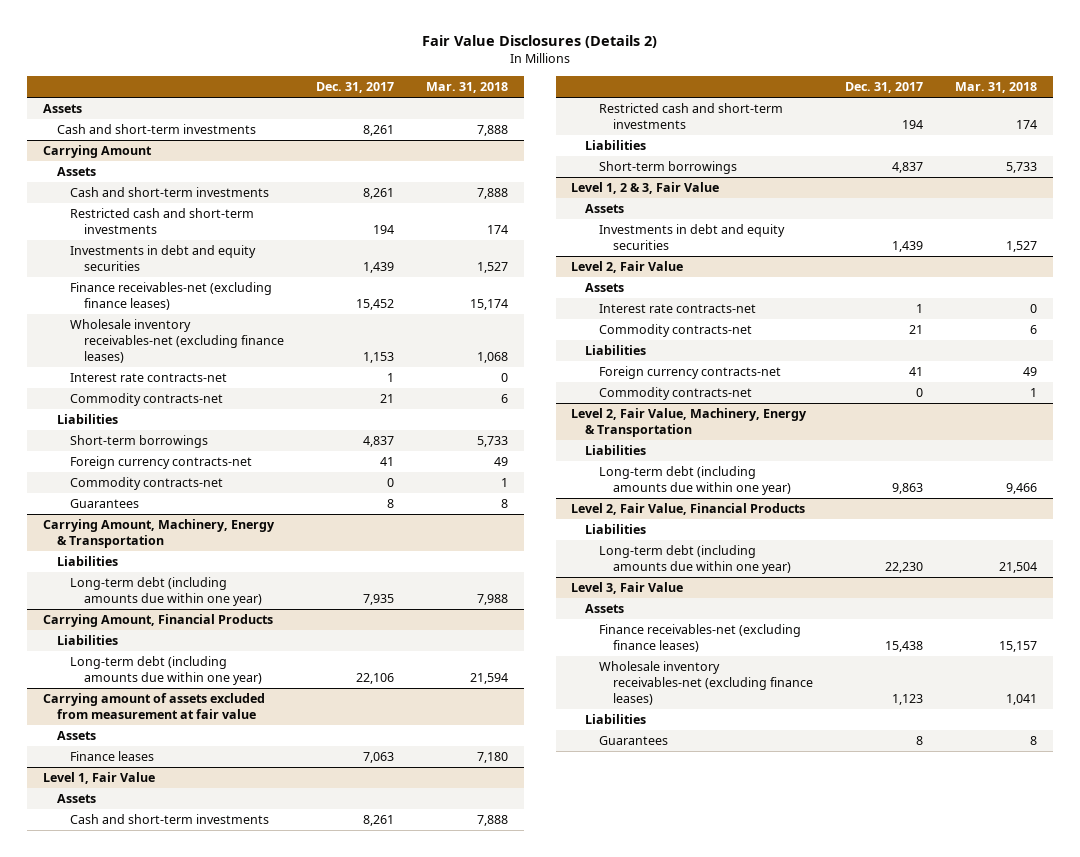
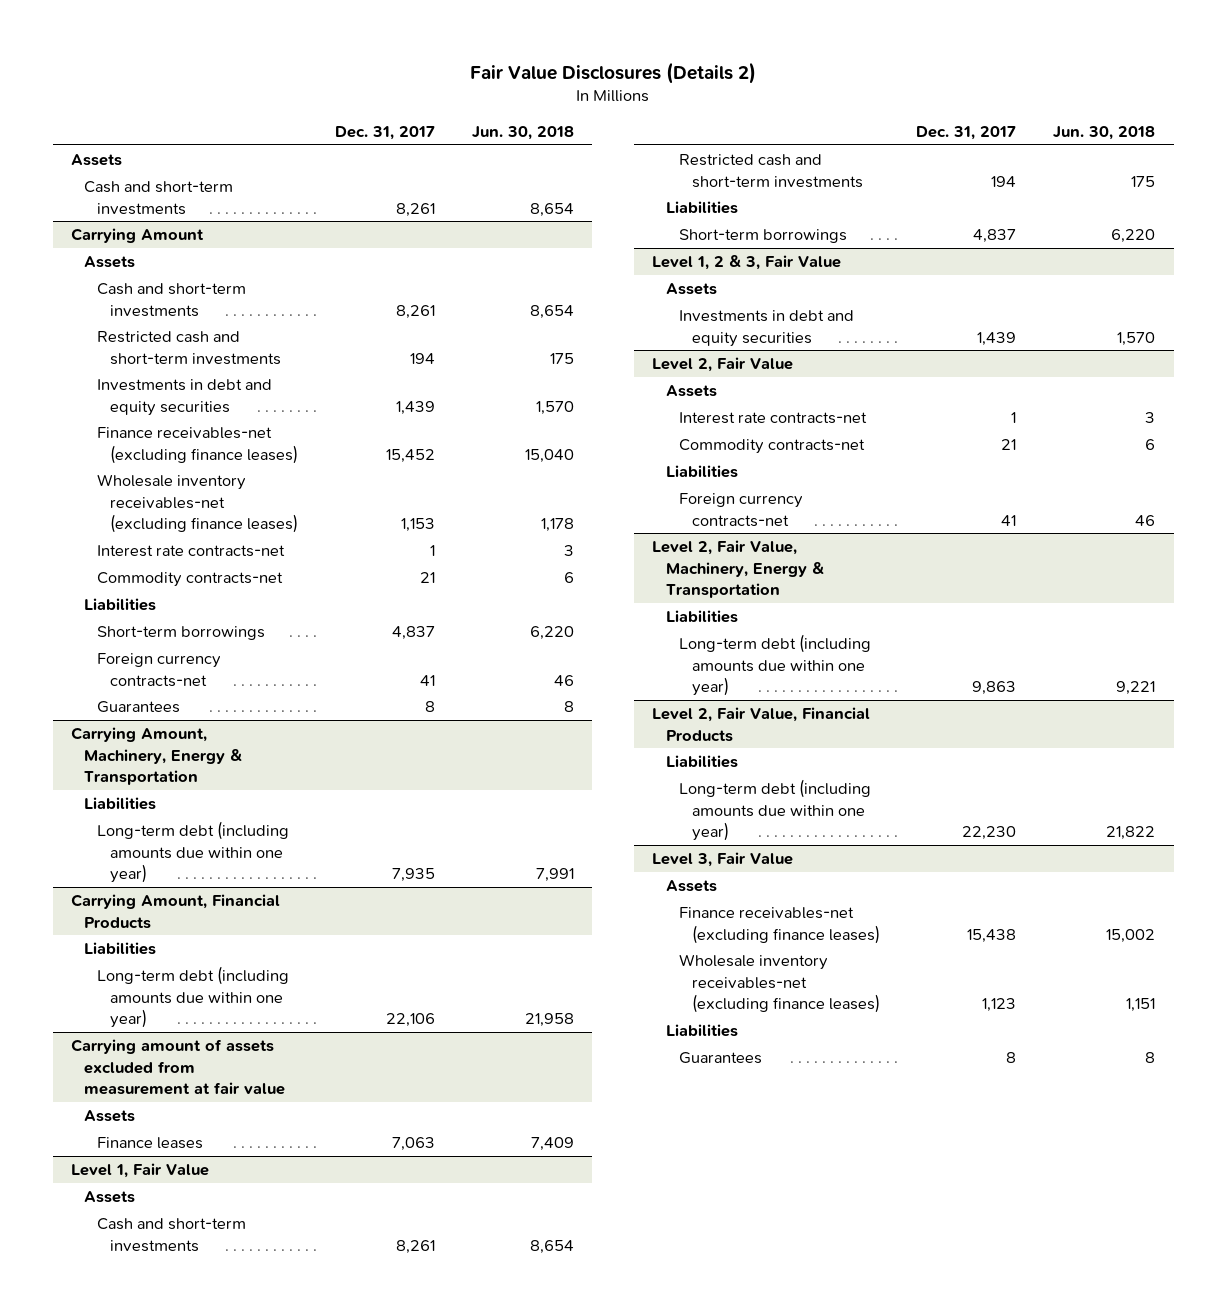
[426,82,509,94] Mar. 31, 2018 -> none
none -> [471,126,574,141] Jun. 30, 2018
[70,477,224,491] Commodity contracts-net -> none
[599,387,753,401] Commodity contracts-net -> none

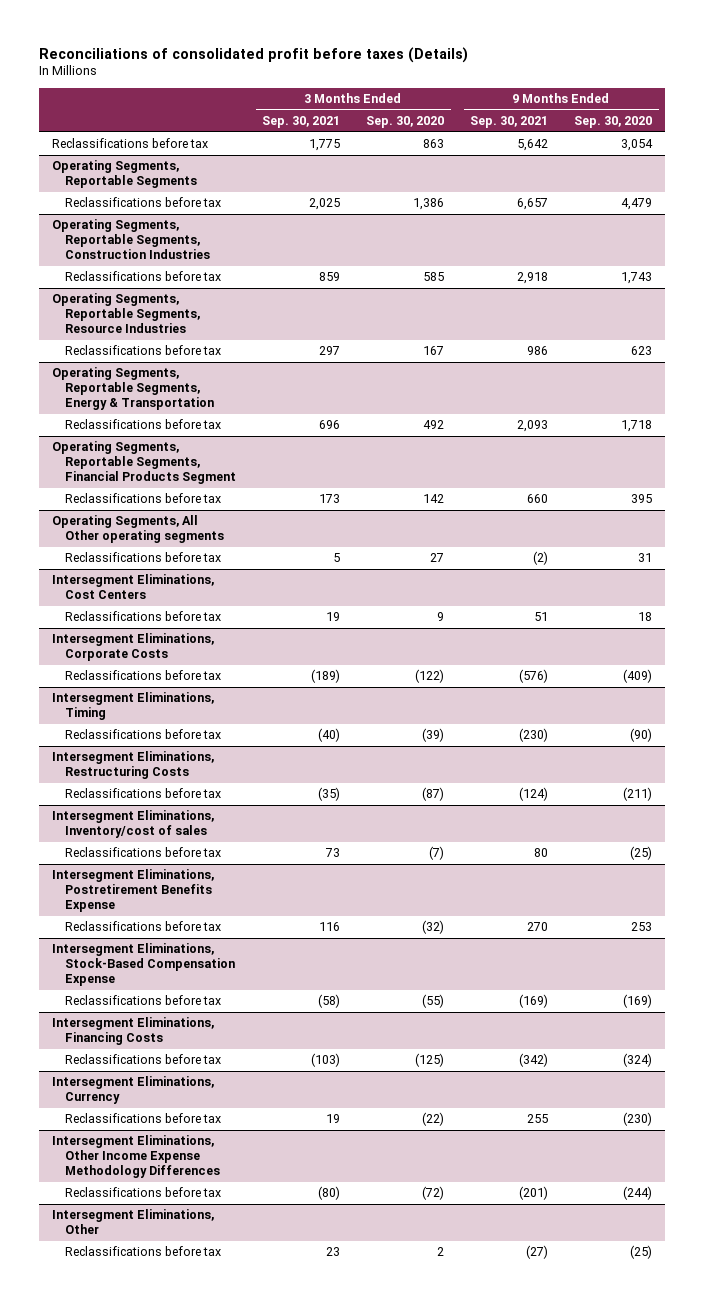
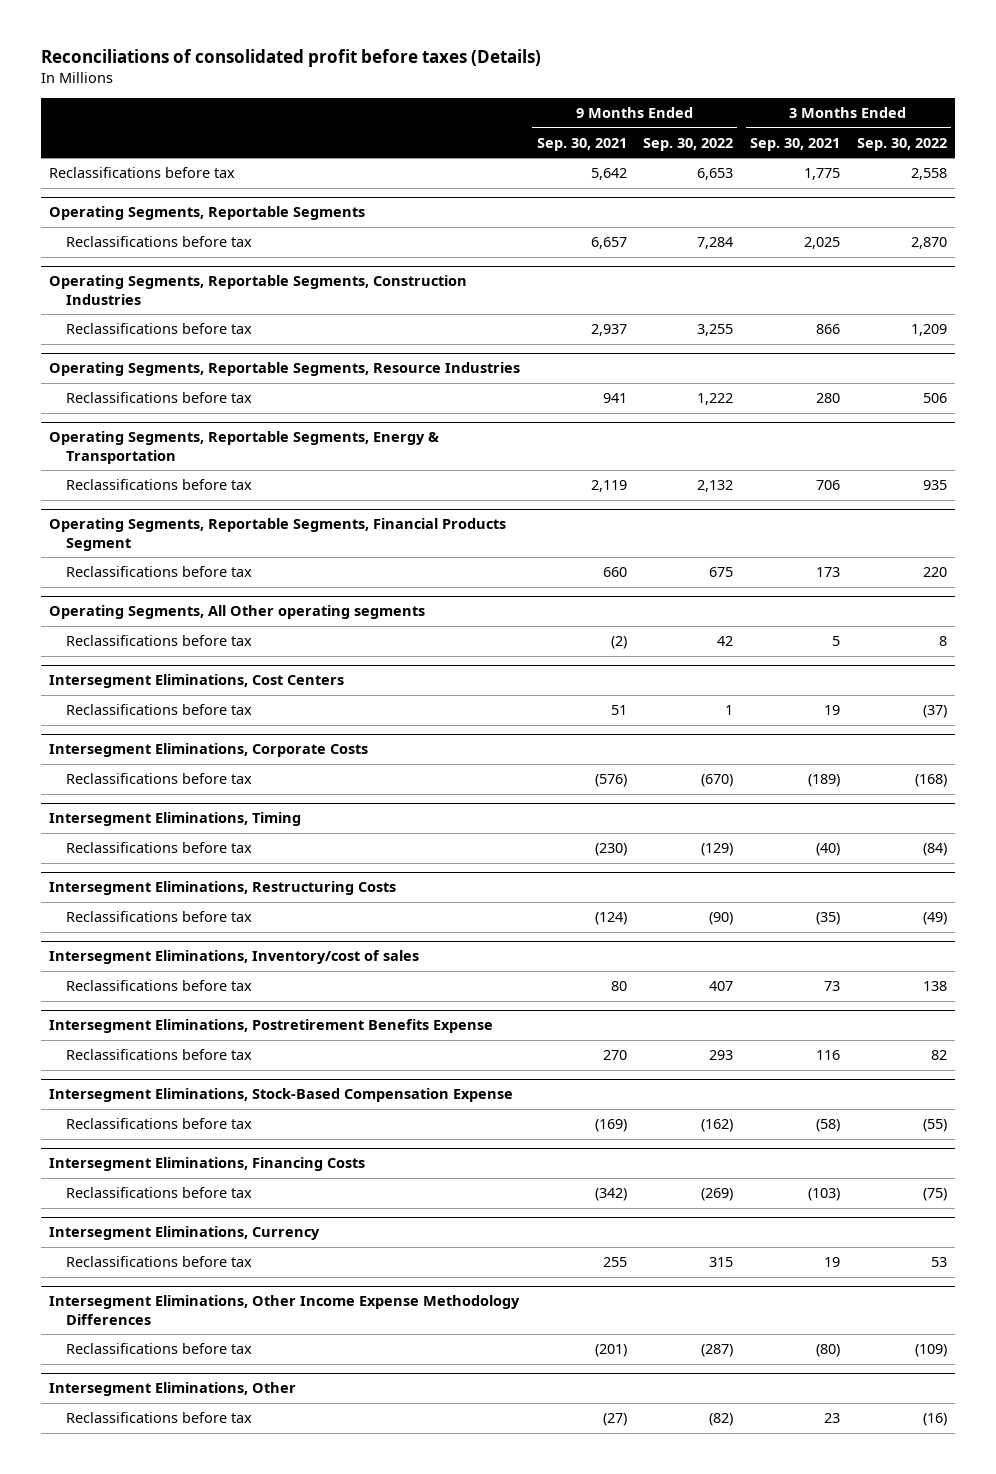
[366,116,445,129] Sep. 30, 2020 -> none
[574,116,653,129] Sep. 30, 2020 -> none
none -> [643,137,734,151] Sep. 30, 2022
none -> [856,137,947,151] Sep. 30, 2022
[319,272,341,282] 859 -> [815,324,840,335] 866
[517,272,549,285] 2,918 -> [590,324,627,337] 2,937
[319,346,341,356] 297 -> [815,393,840,404] 280
[527,346,549,356] 986 -> [602,393,627,404] 941
[319,420,341,430] 696 -> [815,480,840,491] 706
[517,420,549,433] 2,093 -> [590,480,627,493] 2,119

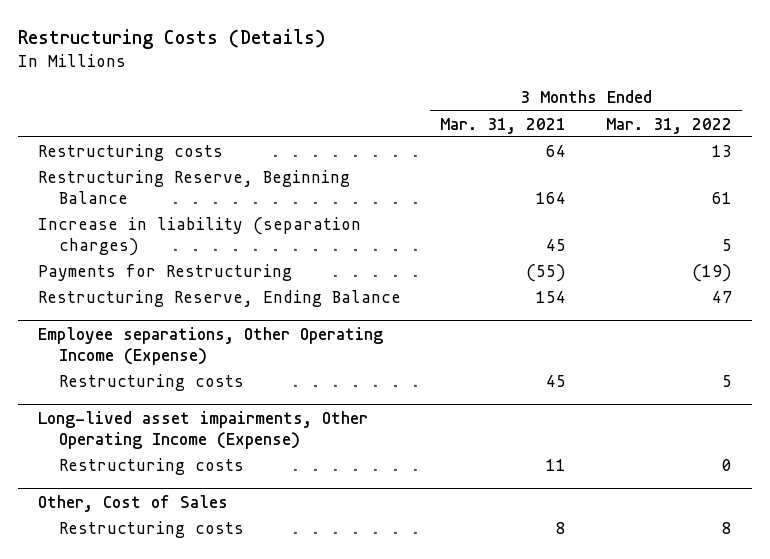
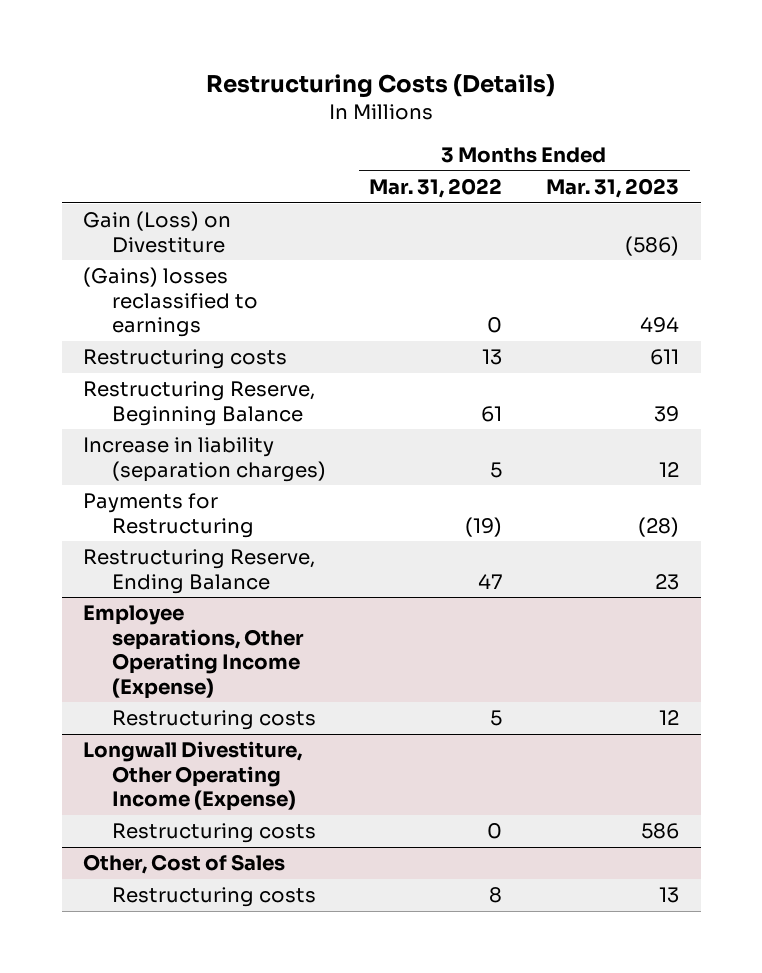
[440,117,567,134] Mar. 31, 2021 -> none
none -> [545,177,679,198] Mar. 31, 2023
none -> [83,211,232,253] Gain (Loss) on Divestiture
none -> [83,267,258,338] (Gains) losses reclassified to earnings
[37,410,368,449] Long-lived asset impairments, Other Operating Income (Expense) -> none
none -> [83,741,303,812] Longwall Divestiture, Other Operating Income (Expense)

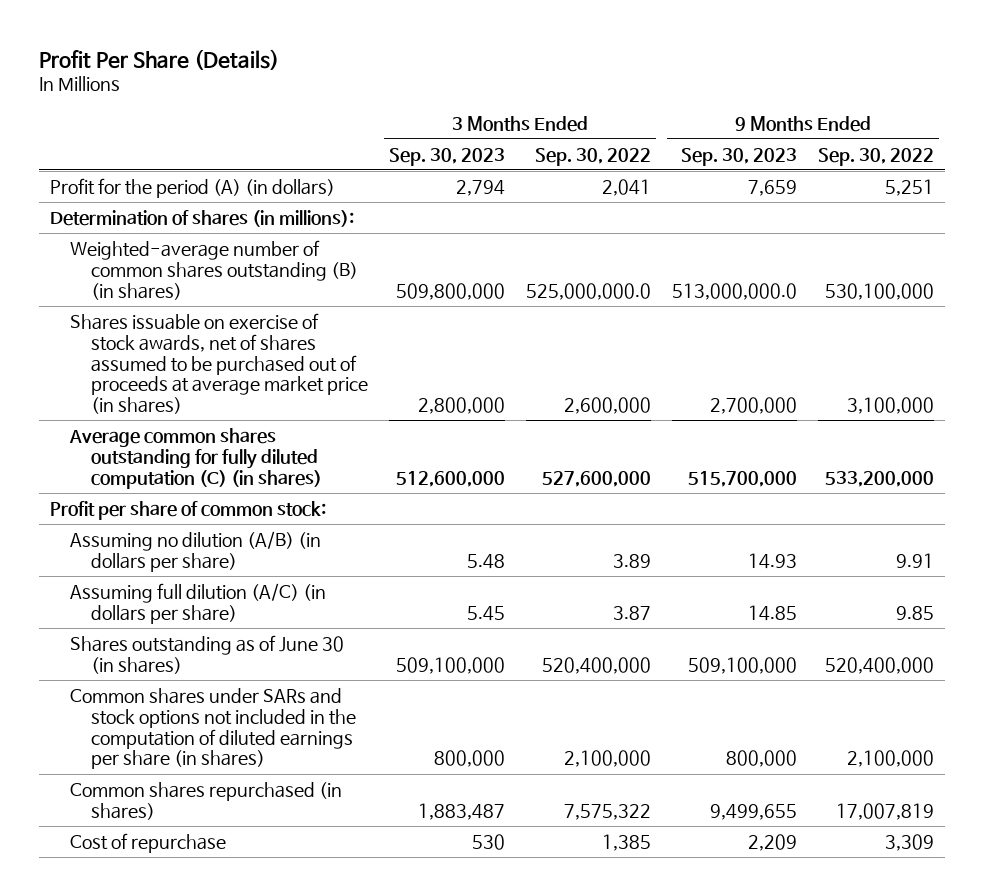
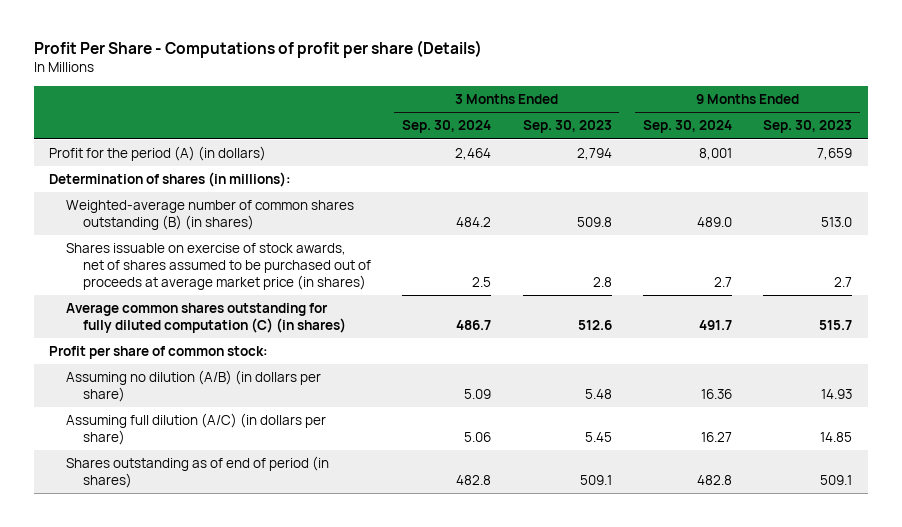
[39,48,280,70] Profit Per Share (Details) -> [33,40,482,59] Profit Per Share - Computations of profit per share (Details)
[535,147,652,166] Sep. 30, 2022 -> none
[818,147,935,166] Sep. 30, 2022 -> none
none -> [402,120,492,134] Sep. 30, 2024
none -> [642,120,732,134] Sep. 30, 2024
[396,282,506,300] 509,800,000 -> [576,216,612,227] 509.8
[672,282,798,300] 513,000,000.0 -> [821,216,853,227] 513.0
[418,397,506,415] 2,800,000 -> [592,276,612,287] 2.8
[710,397,798,415] 2,700,000 -> [834,276,853,287] 2.7
[396,470,506,487] 512,600,000 -> [577,319,612,330] 512.6
[688,470,798,487] 515,700,000 -> [819,319,853,330] 515.7
[70,687,357,770] Common shares under SARs and stock options not included in the computation of diluted earnings per share (in shares) -> none
[70,781,343,820] Common shares repurchased (in shares) -> none
[70,832,227,853] Cost of repurchase -> none
[70,634,345,674] Shares outstanding as of June 30 (in shares) -> [66,456,330,488] Shares outstanding as of end of period (in shares)
[396,656,506,674] 509,100,000 -> [579,474,612,485] 509.1
[688,656,798,674] 509,100,000 -> [820,474,853,485] 509.1

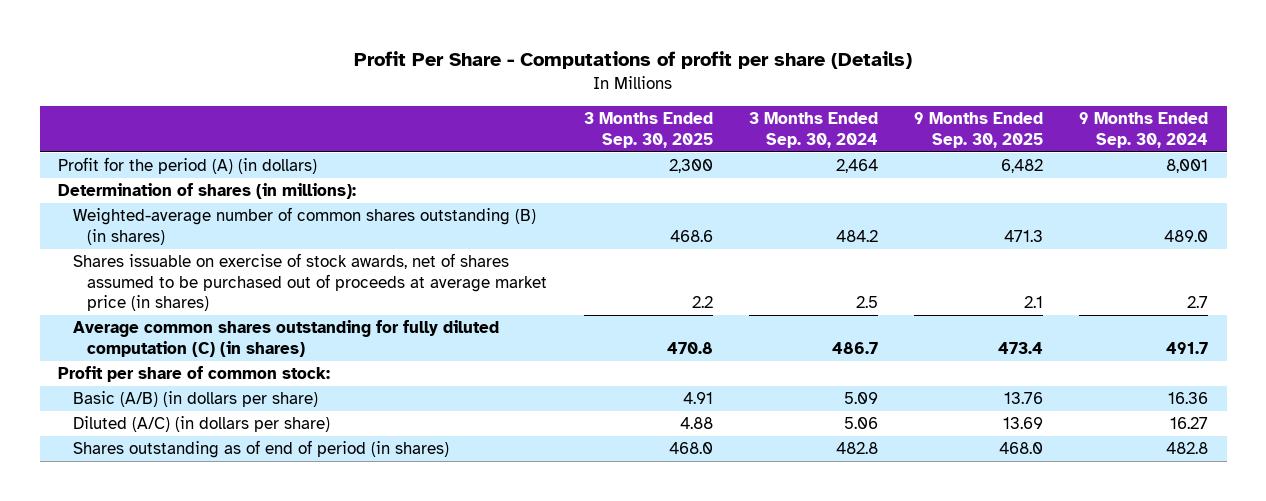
[522,120,612,134] Sep. 30, 2023 -> none
[763,120,853,134] Sep. 30, 2023 -> none
none -> [583,112,713,148] 3 Months Ended Sep. 30, 2025
none -> [914,112,1044,148] 9 Months Ended Sep. 30, 2025
[66,370,322,402] Assuming no dilution (A/B) (in dollars per share) -> [72,391,318,408] Basic (A/B) (in dollars per share)
[66,413,327,445] Assuming full dilution (A/C) (in dollars per share) -> [72,416,330,433] Diluted (A/C) (in dollars per share)

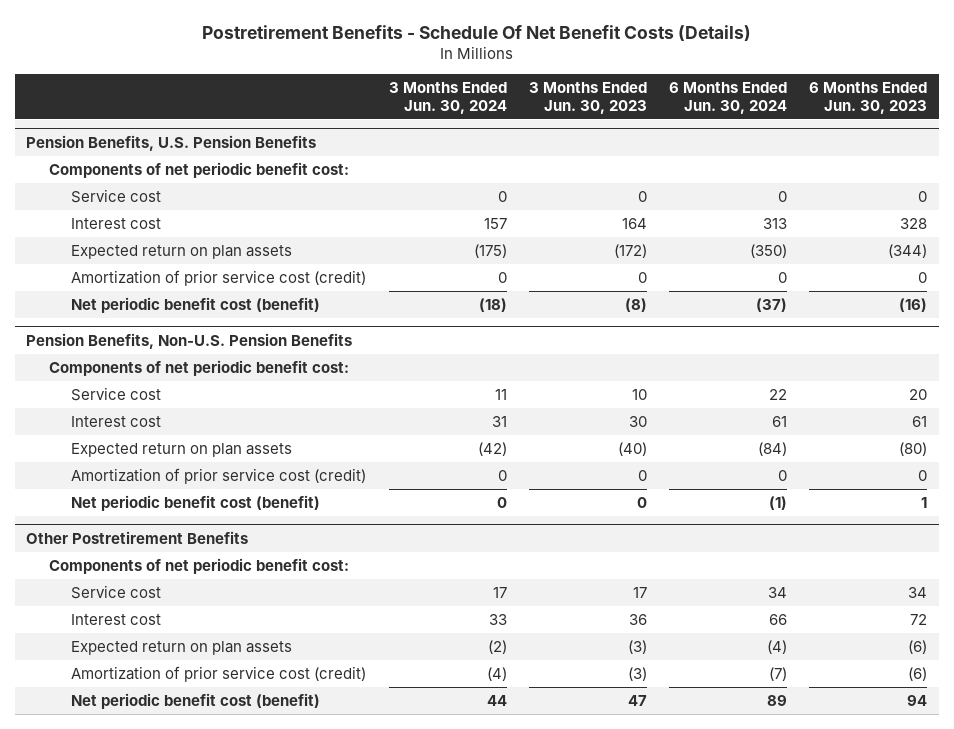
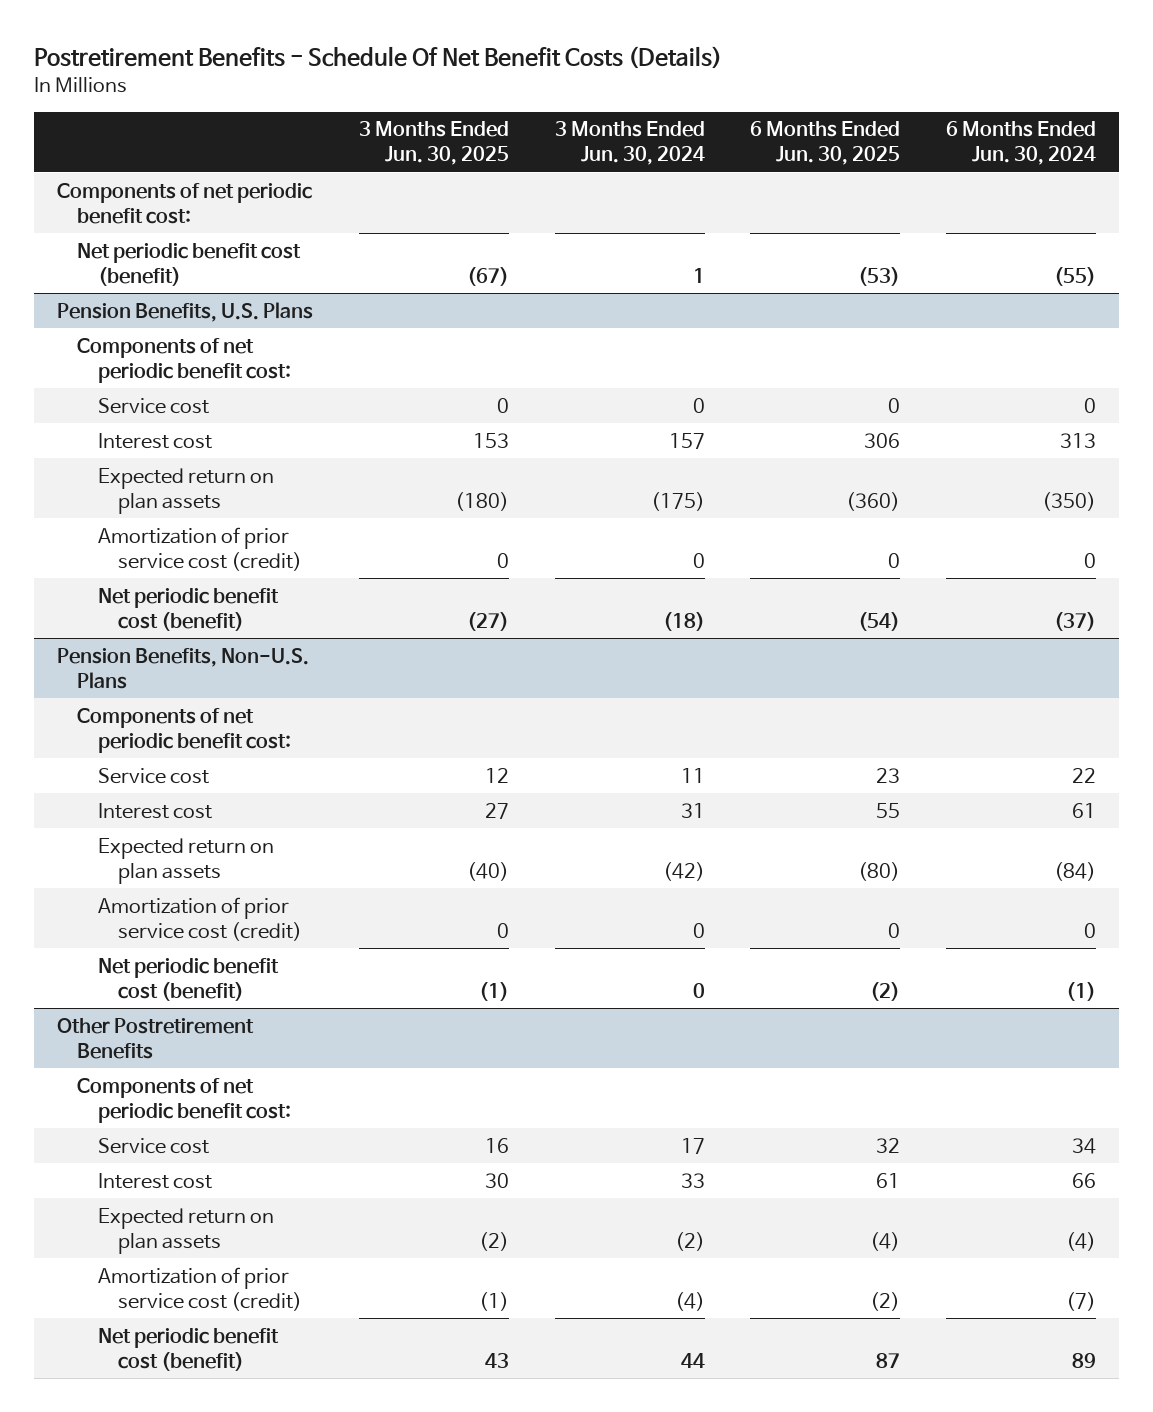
[528,82,647,114] 3 Months Ended Jun. 30, 2023 -> none
[809,82,928,114] 6 Months Ended Jun. 30, 2023 -> none
none -> [358,121,509,166] 3 Months Ended Jun. 30, 2025
none -> [750,121,901,166] 6 Months Ended Jun. 30, 2025
[26,134,317,151] Pension Benefits, U.S. Pension Benefits -> none
none -> [77,242,302,286] Net periodic benefit cost (benefit)
none -> [57,301,314,322] Pension Benefits, U.S. Plans
none -> [77,337,291,383] Components of net periodic benefit cost:
[26,332,353,349] Pension Benefits, Non-U.S. Pension Benefits -> [57,647,310,689] Pension Benefits, Non-U.S. Plans

